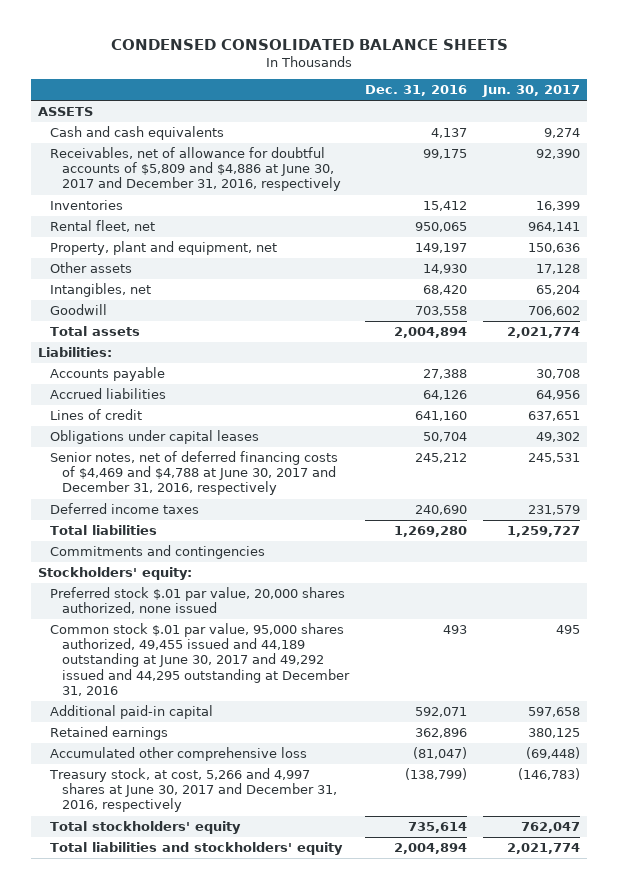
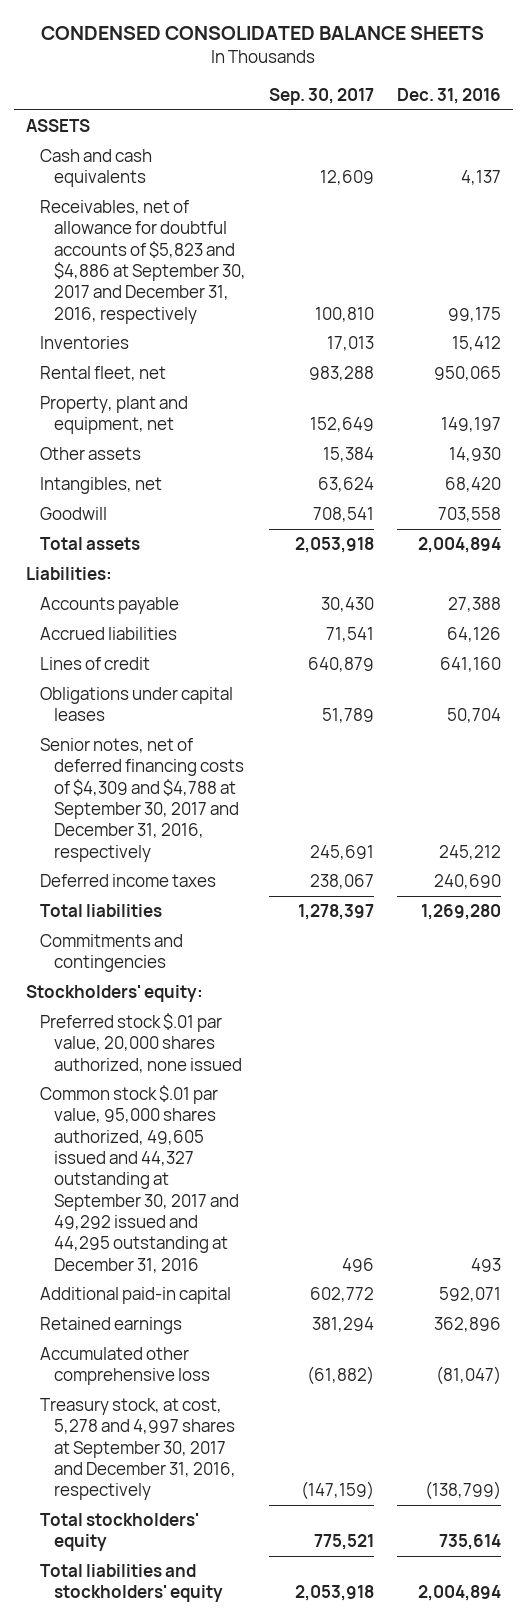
[481,85,580,98] Jun. 30, 2017 -> none
none -> [269,88,375,106] Sep. 30, 2017
[50,147,342,192] Receivables, net of allowance for doubtful accounts of $5,809 and $4,886 at June 30, 2017 and December 31, 2016, respectively -> [39,200,247,324] Receivables, net of allowance for doubtful accounts of $5,823 and $4,886 at September 30, 2017 and December 31, 2016, respectively
[50,451,339,496] Senior notes, net of deferred financing costs of $4,469 and $4,788 at June 30, 2017 and December 31, 2016, respectively -> [39,738,245,862] Senior notes, net of deferred financing costs of $4,309 and $4,788 at September 30, 2017 and December 31, 2016, respectively
[50,623,351,696] Common stock $.01 par value, 95,000 shares authorized, 49,455 issued and 44,189 outstanding at June 30, 2017 and 49,292 issued and 44,295 outstanding at December 31, 2016 -> [39,1085,240,1273] Common stock $.01 par value, 95,000 shares authorized, 49,605 issued and 44,327 outstanding at September 30, 2017 and 49,292 issued and 44,295 outstanding at December 31, 2016
[49,768,338,813] Treasury stock, at cost, 5,266 and 4,997 shares at June 30, 2017 and December 31, 2016, respectively -> [39,1398,237,1501] Treasury stock, at cost, 5,278 and 4,997 shares at September 30, 2017 and December 31, 2016, respectively

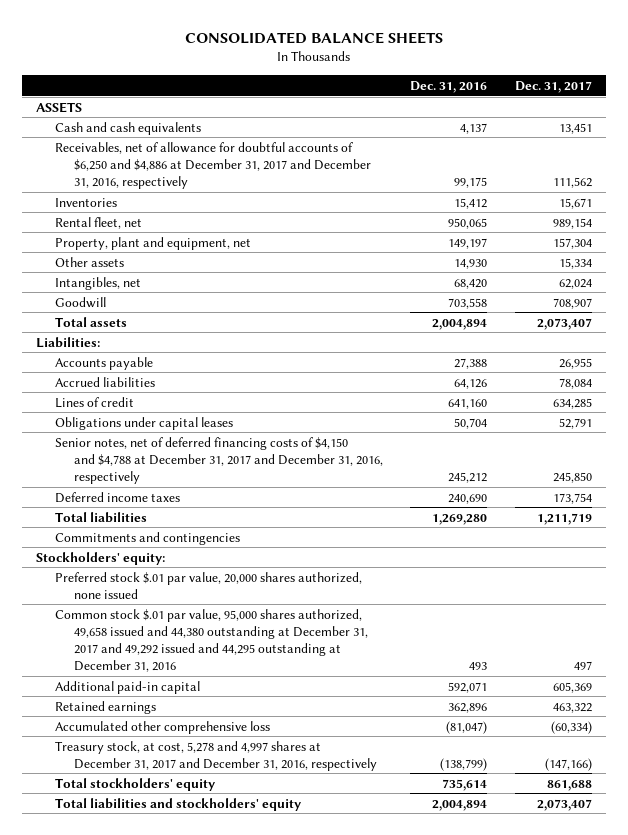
[41,26,485,41] CONDENSED CONSOLIDATED BALANCE SHEETS -> [184,32,443,45] CONSOLIDATED BALANCE SHEETS
[269,88,375,106] Sep. 30, 2017 -> none
none -> [514,80,592,93] Dec. 31, 2017
[39,200,247,324] Receivables, net of allowance for doubtful accounts of $5,823 and $4,886 at September 30, 2017 and December 31, 2016, respectively -> [54,141,371,189] Receivables, net of allowance for doubtful accounts of $6,250 and $4,886 at December 31, 2017 and December 31, 2016, respectively
[39,738,245,862] Senior notes, net of deferred financing costs of $4,309 and $4,788 at September 30, 2017 and December 31, 2016, respectively -> [54,436,383,484] Senior notes, net of deferred financing costs of $4,150 and $4,788 at December 31, 2017 and December 31, 2016, respectively
[39,1085,240,1273] Common stock $.01 par value, 95,000 shares authorized, 49,605 issued and 44,327 outstanding at September 30, 2017 and 49,292 issued and 44,295 outstanding at December 31, 2016 -> [54,608,368,672] Common stock $.01 par value, 95,000 shares authorized, 49,658 issued and 44,380 outstanding at December 31, 2017 and 49,292 issued and 44,295 outstanding at December 31, 2016
[39,1398,237,1501] Treasury stock, at cost, 5,278 and 4,997 shares at September 30, 2017 and December 31, 2016, respectively -> [54,740,377,771] Treasury stock, at cost, 5,278 and 4,997 shares at December 31, 2017 and December 31, 2016, respectively

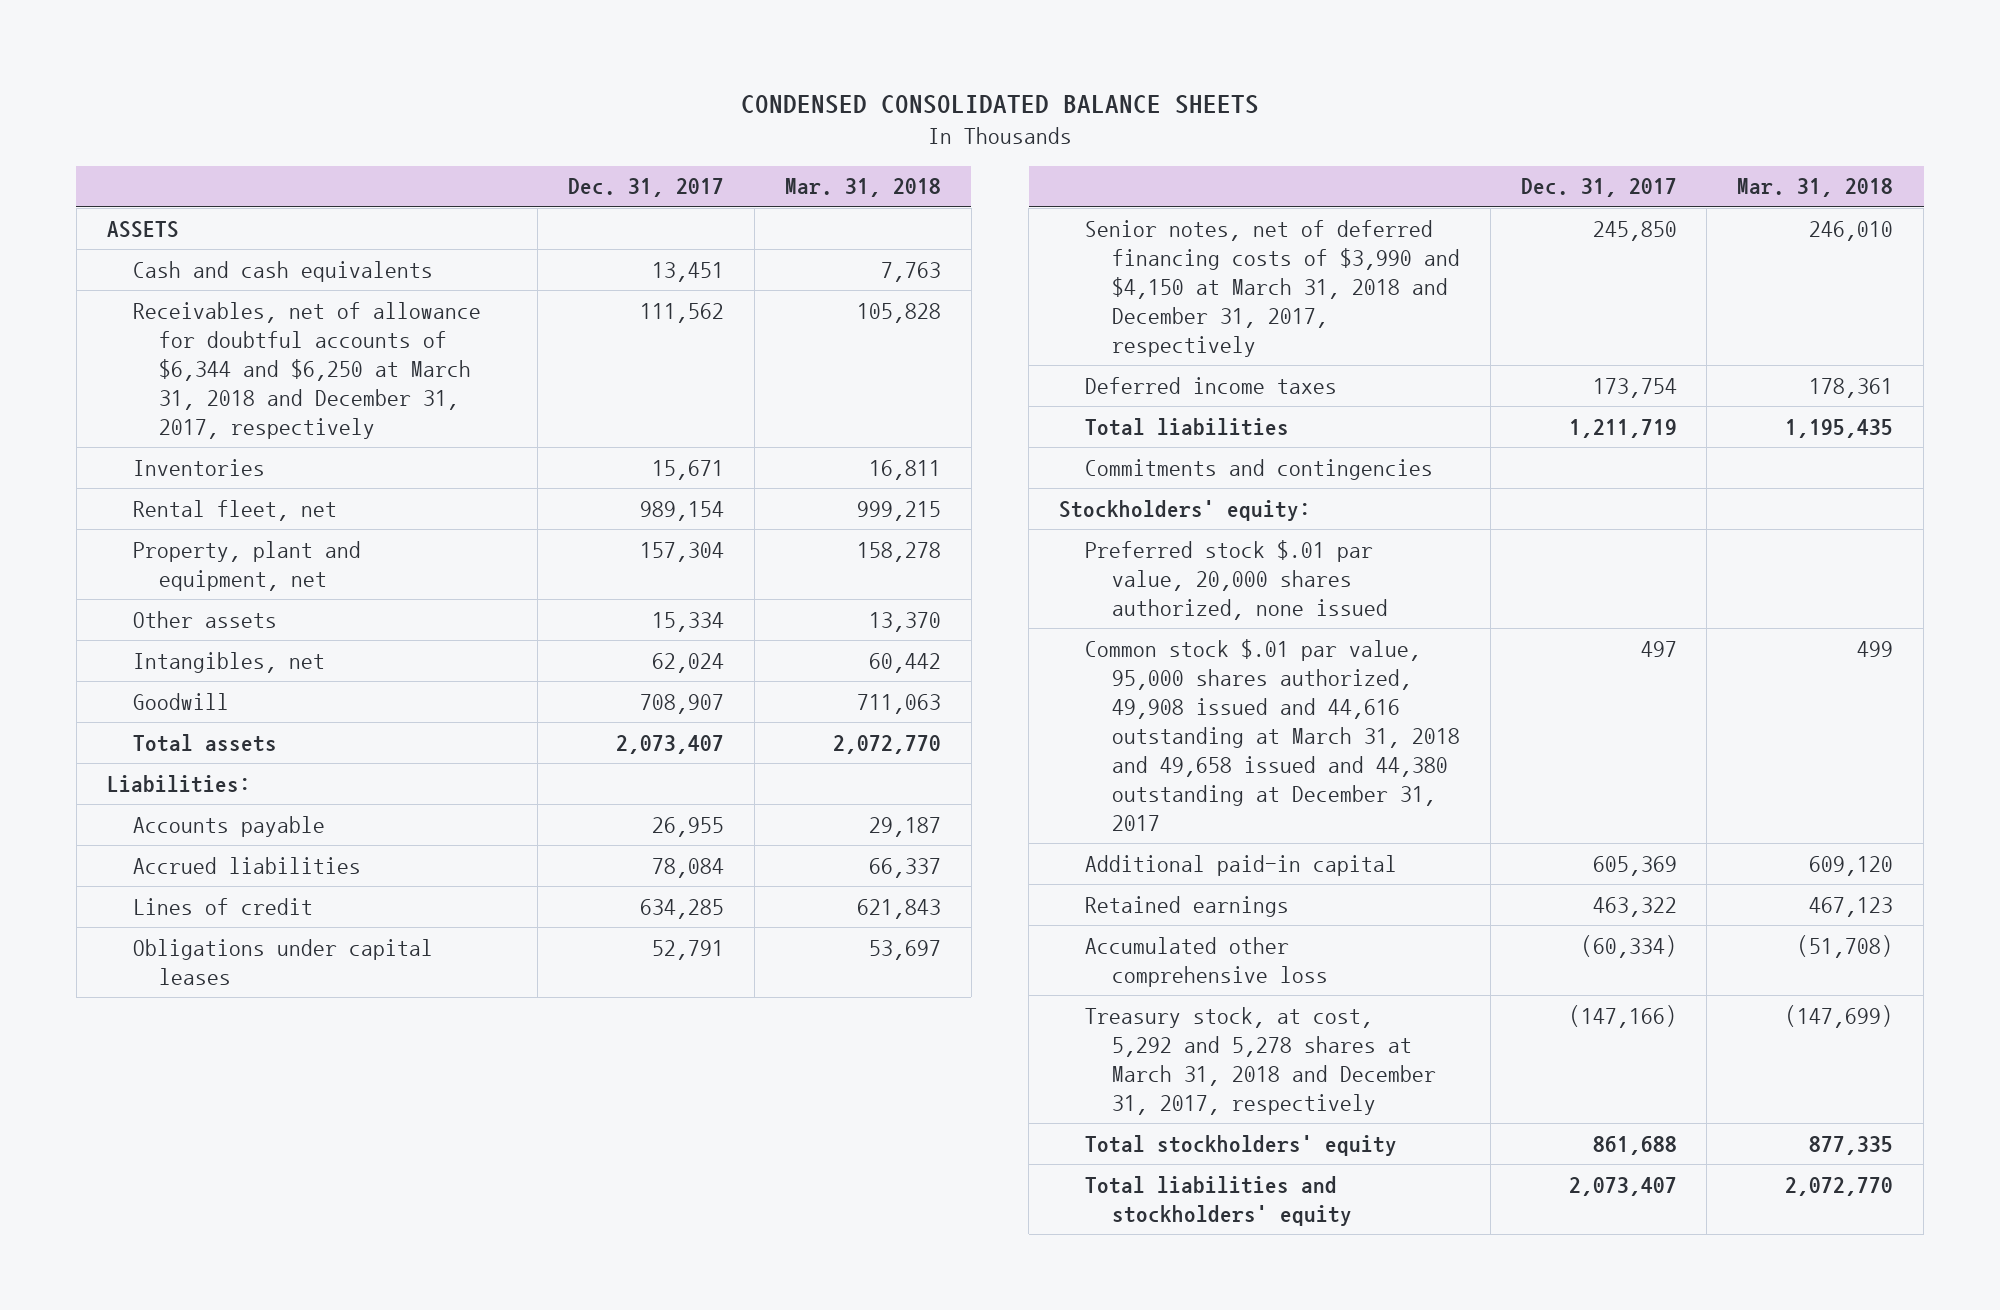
[184,32,443,45] CONSOLIDATED BALANCE SHEETS -> [741,94,1260,114] CONDENSED CONSOLIDATED BALANCE SHEETS
[410,80,488,93] Dec. 31, 2016 -> none
none -> [785,178,942,198] Mar. 31, 2018
[54,141,371,189] Receivables, net of allowance for doubtful accounts of $6,250 and $4,886 at December 31, 2017 and December 31, 2016, respectively -> [133,301,482,440] Receivables, net of allowance for doubtful accounts of $6,344 and $6,250 at March 31, 2018 and December 31, 2017, respectively
[54,436,383,484] Senior notes, net of deferred financing costs of $4,150 and $4,788 at December 31, 2017 and December 31, 2016, respectively -> [1085,219,1460,358] Senior notes, net of deferred financing costs of $3,990 and $4,150 at March 31, 2018 and December 31, 2017, respectively
[54,608,368,672] Common stock $.01 par value, 95,000 shares authorized, 49,658 issued and 44,380 outstanding at December 31, 2017 and 49,292 issued and 44,295 outstanding at December 31, 2016 -> [1085,638,1460,832] Common stock $.01 par value, 95,000 shares authorized, 49,908 issued and 44,616 outstanding at March 31, 2018 and 49,658 issued and 44,380 outstanding at December 31, 2017
[54,740,377,771] Treasury stock, at cost, 5,278 and 4,997 shares at December 31, 2017 and December 31, 2016, respectively -> [1085,1006,1436,1116] Treasury stock, at cost, 5,292 and 5,278 shares at March 31, 2018 and December 31, 2017, respectively

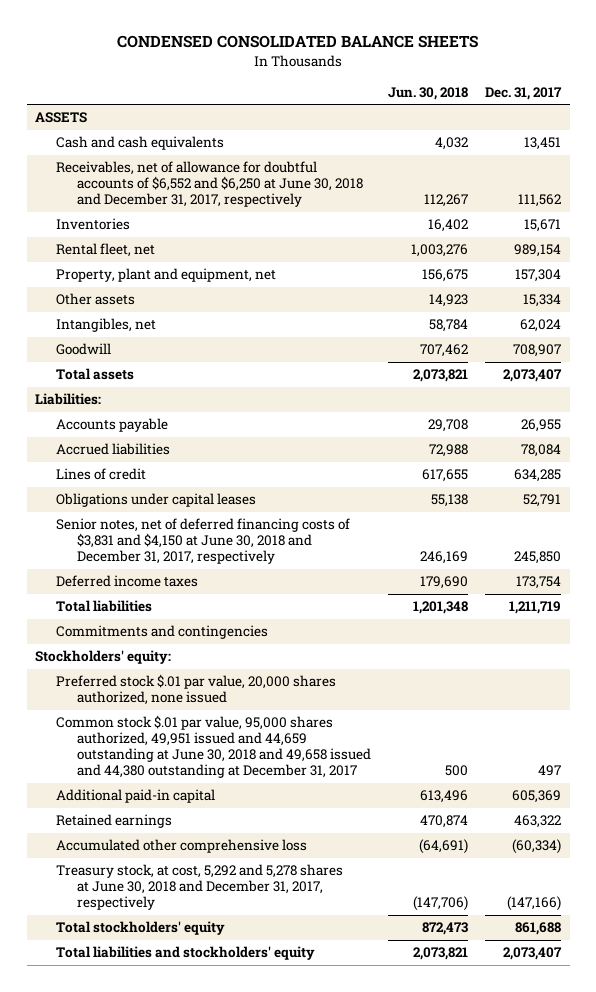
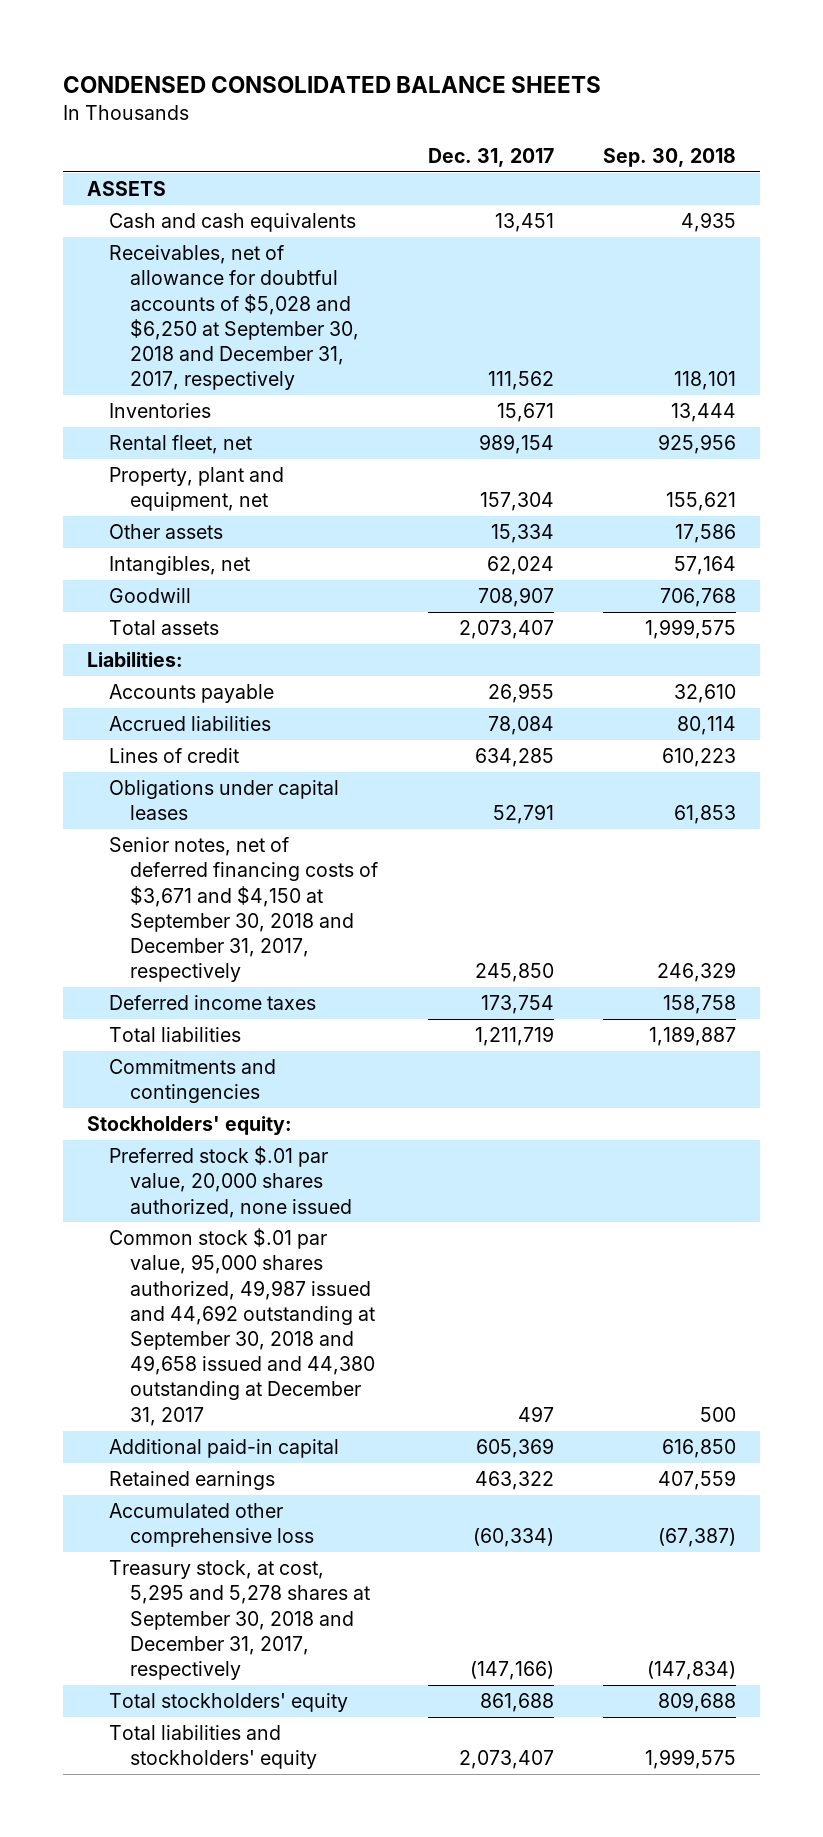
[387,86,468,100] Jun. 30, 2018 -> none
none -> [602,147,736,167] Sep. 30, 2018
[55,161,363,208] Receivables, net of allowance for doubtful accounts of $6,552 and $6,250 at June 30, 2018 and December 31, 2017, respectively -> [108,245,360,391] Receivables, net of allowance for doubtful accounts of $5,028 and $6,250 at September 30, 2018 and December 31, 2017, respectively
[55,518,350,565] Senior notes, net of deferred financing costs of $3,831 and $4,150 at June 30, 2018 and December 31, 2017, respectively -> [108,837,379,983] Senior notes, net of deferred financing costs of $3,671 and $4,150 at September 30, 2018 and December 31, 2017, respectively
[55,715,371,779] Common stock $.01 par value, 95,000 shares authorized, 49,951 issued and 44,659 outstanding at June 30, 2018 and 49,658 issued and 44,380 outstanding at December 31, 2017 -> [108,1228,376,1426] Common stock $.01 par value, 95,000 shares authorized, 49,987 issued and 44,692 outstanding at September 30, 2018 and 49,658 issued and 44,380 outstanding at December 31, 2017
[55,864,343,911] Treasury stock, at cost, 5,292 and 5,278 shares at June 30, 2018 and December 31, 2017, respectively -> [108,1560,371,1681] Treasury stock, at cost, 5,295 and 5,278 shares at September 30, 2018 and December 31, 2017, respectively

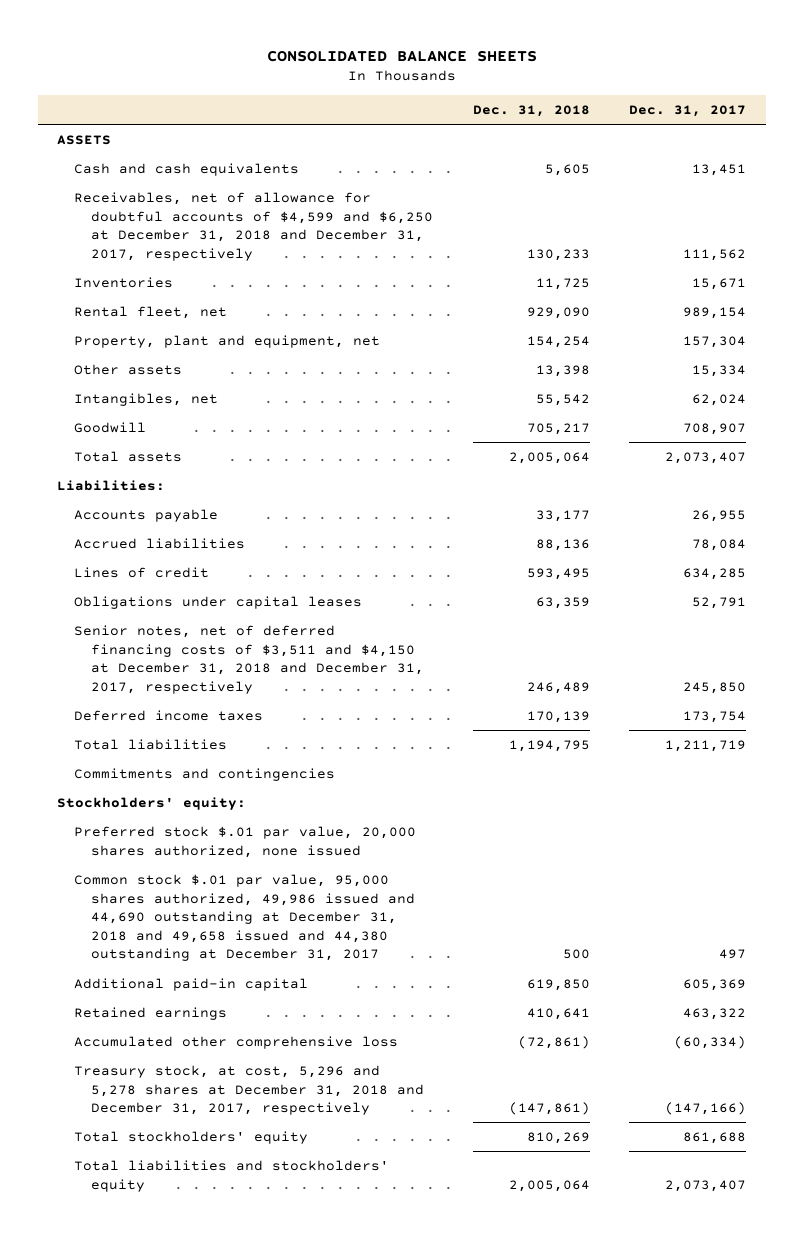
[62,76,601,94] CONDENSED CONSOLIDATED BALANCE SHEETS -> [266,49,537,62] CONSOLIDATED BALANCE SHEETS
[602,147,736,167] Sep. 30, 2018 -> none
none -> [472,105,590,118] Dec. 31, 2018
[108,245,360,391] Receivables, net of allowance for doubtful accounts of $5,028 and $6,250 at September 30, 2018 and December 31, 2017, respectively -> [74,192,434,261] Receivables, net of allowance for doubtful accounts of $4,599 and $6,250 at December 31, 2018 and December 31, 2017, respectively
[108,837,379,983] Senior notes, net of deferred financing costs of $3,671 and $4,150 at September 30, 2018 and December 31, 2017, respectively -> [74,625,425,694] Senior notes, net of deferred financing costs of $3,511 and $4,150 at December 31, 2018 and December 31, 2017, respectively
[108,1228,376,1426] Common stock $.01 par value, 95,000 shares authorized, 49,987 issued and 44,692 outstanding at September 30, 2018 and 49,658 issued and 44,380 outstanding at December 31, 2017 -> [74,874,416,962] Common stock $.01 par value, 95,000 shares authorized, 49,986 issued and 44,690 outstanding at December 31, 2018 and 49,658 issued and 44,380 outstanding at December 31, 2017
[108,1560,371,1681] Treasury stock, at cost, 5,295 and 5,278 shares at September 30, 2018 and December 31, 2017, respectively -> [74,1065,425,1116] Treasury stock, at cost, 5,296 and 5,278 shares at December 31, 2018 and December 31, 2017, respectively

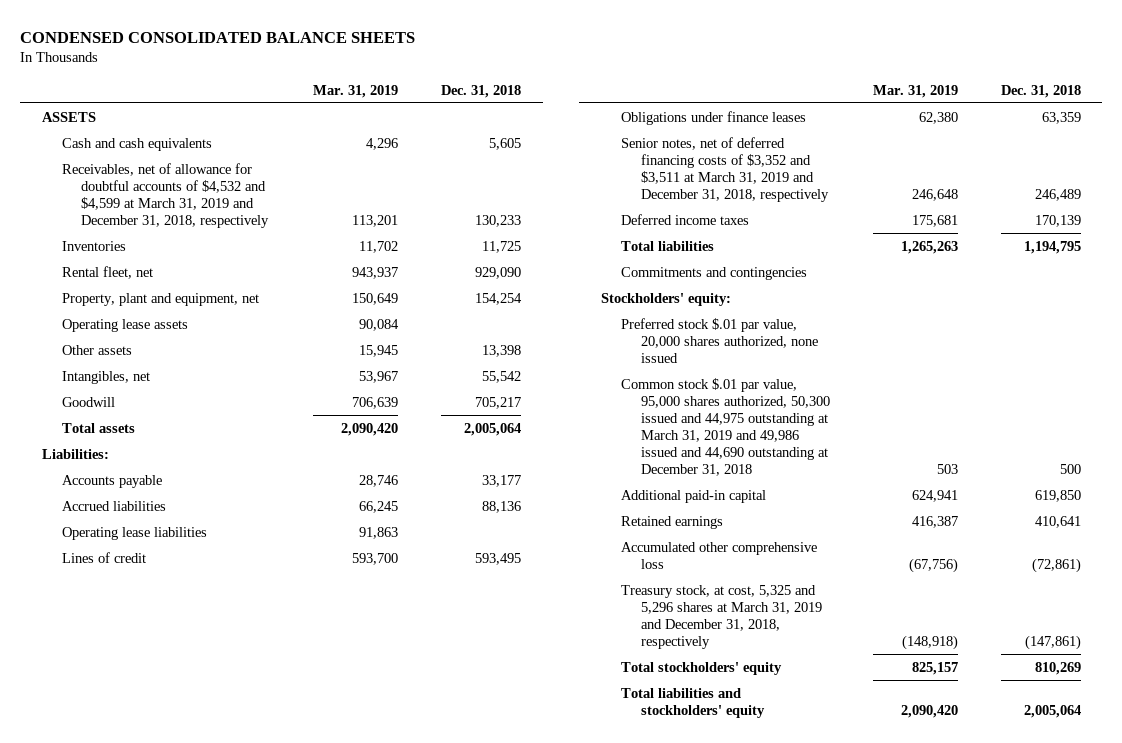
[266,49,537,62] CONSOLIDATED BALANCE SHEETS -> [20,31,416,43] CONDENSED CONSOLIDATED BALANCE SHEETS
[628,105,746,118] Dec. 31, 2017 -> none
none -> [313,84,399,98] Mar. 31, 2019
[74,192,434,261] Receivables, net of allowance for doubtful accounts of $4,599 and $6,250 at December 31, 2018 and December 31, 2017, respectively -> [61,162,270,228] Receivables, net of allowance for doubtful accounts of $4,532 and $4,599 at March 31, 2019 and December 31, 2018, respectively
none -> [61,318,188,332] Operating lease assets
none -> [61,526,207,540] Operating lease liabilities
[74,596,363,610] Obligations under capital leases -> [620,110,806,125] Obligations under finance leases
[74,625,425,694] Senior notes, net of deferred financing costs of $3,511 and $4,150 at December 31, 2018 and December 31, 2017, respectively -> [620,136,829,202] Senior notes, net of deferred financing costs of $3,352 and $3,511 at March 31, 2019 and December 31, 2018, respectively
[74,874,416,962] Common stock $.01 par value, 95,000 shares authorized, 49,986 issued and 44,690 outstanding at December 31, 2018 and 49,658 issued and 44,380 outstanding at December 31, 2017 -> [620,377,830,476] Common stock $.01 par value, 95,000 shares authorized, 50,300 issued and 44,975 outstanding at March 31, 2019 and 49,986 issued and 44,690 outstanding at December 31, 2018
[74,1065,425,1116] Treasury stock, at cost, 5,296 and 5,278 shares at December 31, 2018 and December 31, 2017, respectively -> [620,584,822,649] Treasury stock, at cost, 5,325 and 5,296 shares at March 31, 2019 and December 31, 2018, respectively

